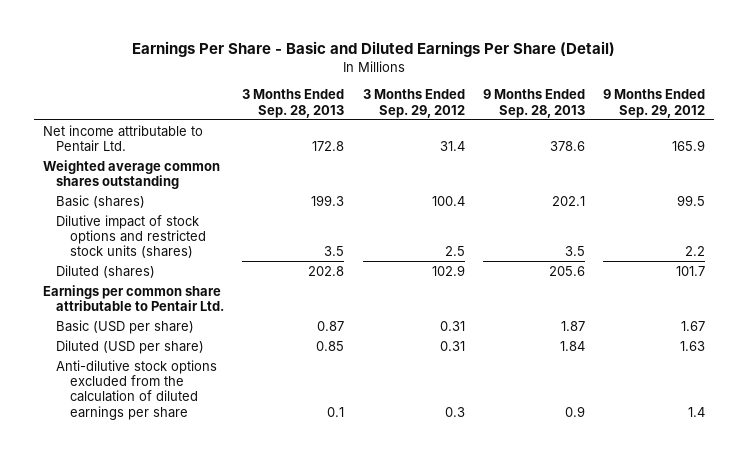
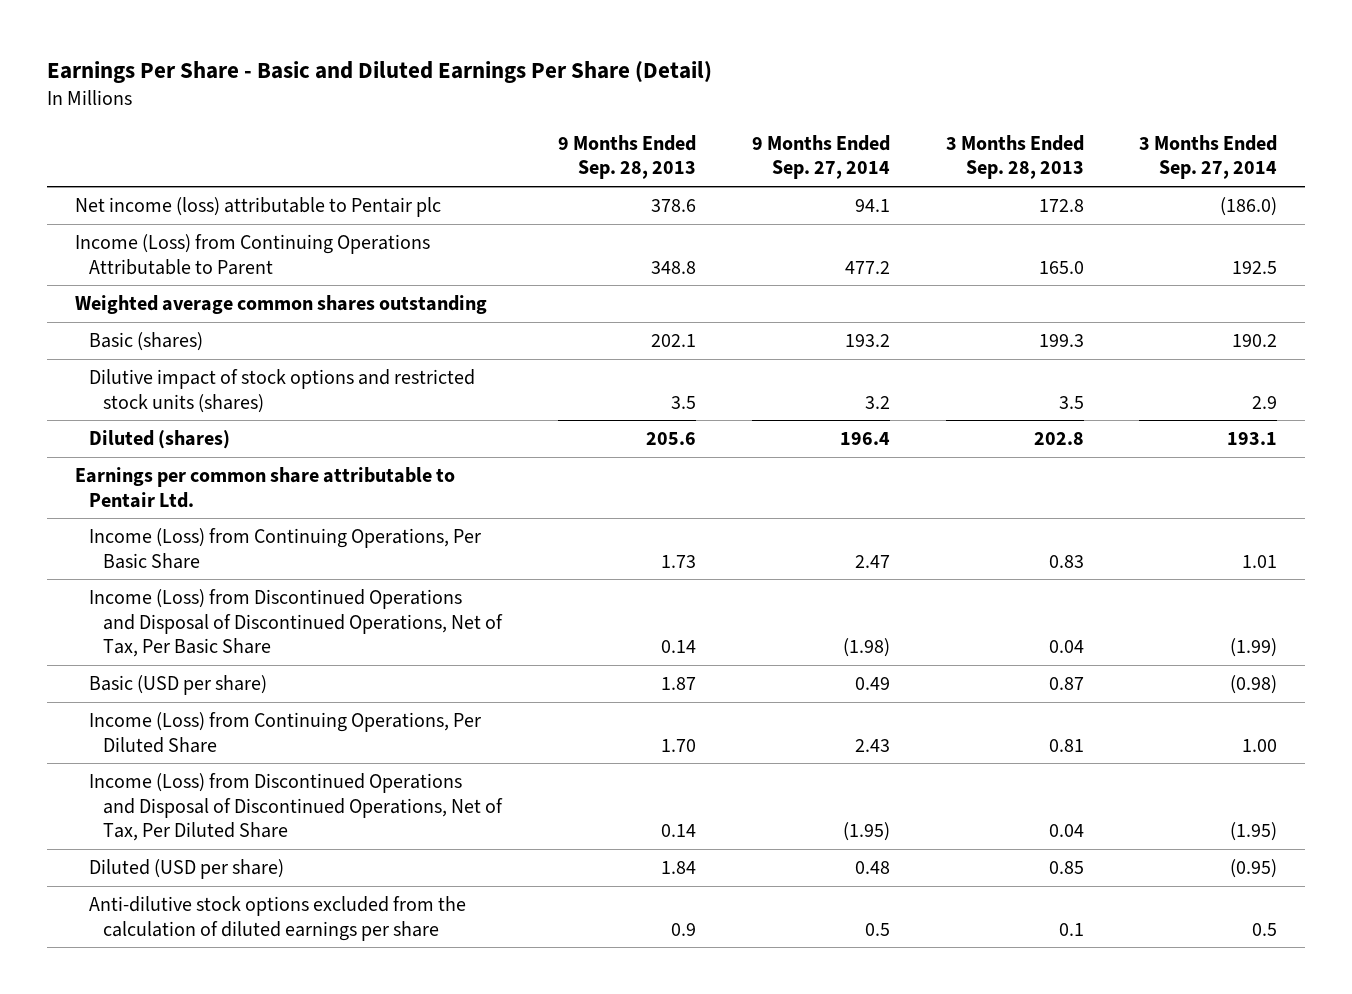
[362,89,465,118] 3 Months Ended Sep. 29, 2012 -> none
[603,89,706,118] 9 Months Ended Sep. 29, 2012 -> none
none -> [751,134,890,180] 9 Months Ended Sep. 27, 2014
none -> [1139,134,1278,180] 3 Months Ended Sep. 27, 2014
[42,124,203,152] Net income attributable to Pentair Ltd. -> [74,196,441,217] Net income (loss) attributable to Pentair plc
none -> [74,233,430,275] Income (Loss) from Continuing Operations Attributable to Parent
none -> [88,527,481,569] Income (Loss) from Continuing Operations, Per Basic Share
none -> [88,588,503,658] Income (Loss) from Discontinued Operations and Disposal of Discontinued Operations, Net of Tax, Per Basic Share
none -> [88,711,481,753] Income (Loss) from Continuing Operations, Per Diluted Share
none -> [88,772,503,842] Income (Loss) from Discontinued Operations and Disposal of Discontinued Operations, Net of Tax, Per Diluted Share

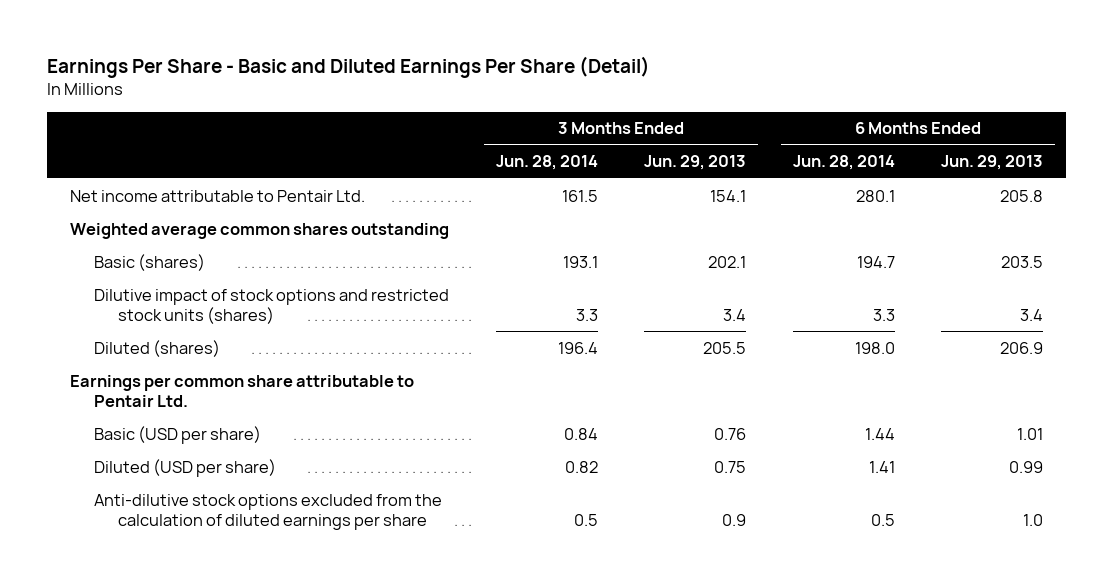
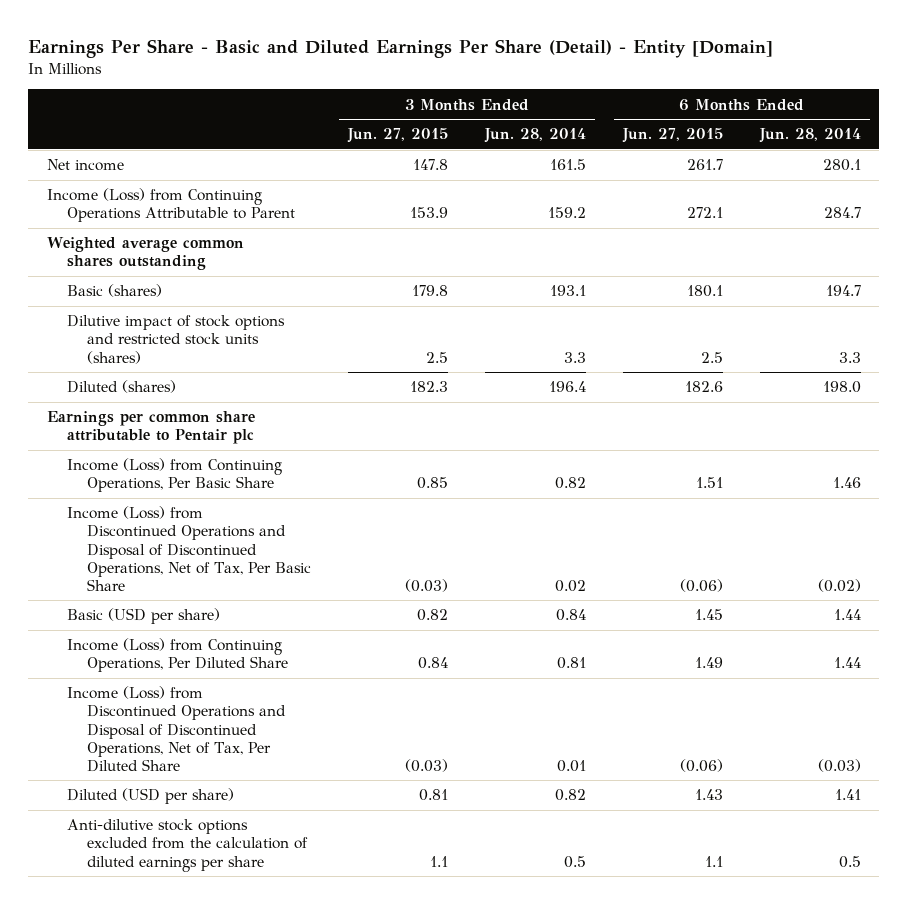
[46,55,650,78] Earnings Per Share - Basic and Diluted Earnings Per Share (Detail) -> [28,38,774,58] Earnings Per Share - Basic and Diluted Earnings Per Share (Detail) - Entity [Domain]
[644,155,747,171] Jun. 29, 2013 -> none
[941,155,1044,171] Jun. 29, 2013 -> none
none -> [346,128,448,144] Jun. 27, 2015
none -> [621,128,723,144] Jun. 27, 2015
[69,189,365,202] Net income attributable to Pentair Ltd. -> [46,159,124,172] Net income
none -> [46,188,295,223] Income (Loss) from Continuing Operations Attributable to Parent
[69,374,414,408] Earnings per common share attributable to Pentair Ltd. -> [46,411,255,445] Earnings per common share attributable to Pentair plc
none -> [66,458,282,493] Income (Loss) from Continuing Operations, Per Basic Share
none -> [66,506,311,591] Income (Loss) from Discontinued Operations and Disposal of Discontinued Operations, Net of Tax, Per Basic Share
none -> [66,638,288,673] Income (Loss) from Continuing Operations, Per Diluted Share
none -> [66,686,286,772] Income (Loss) from Discontinued Operations and Disposal of Discontinued Operations, Net of Tax, Per Diluted Share

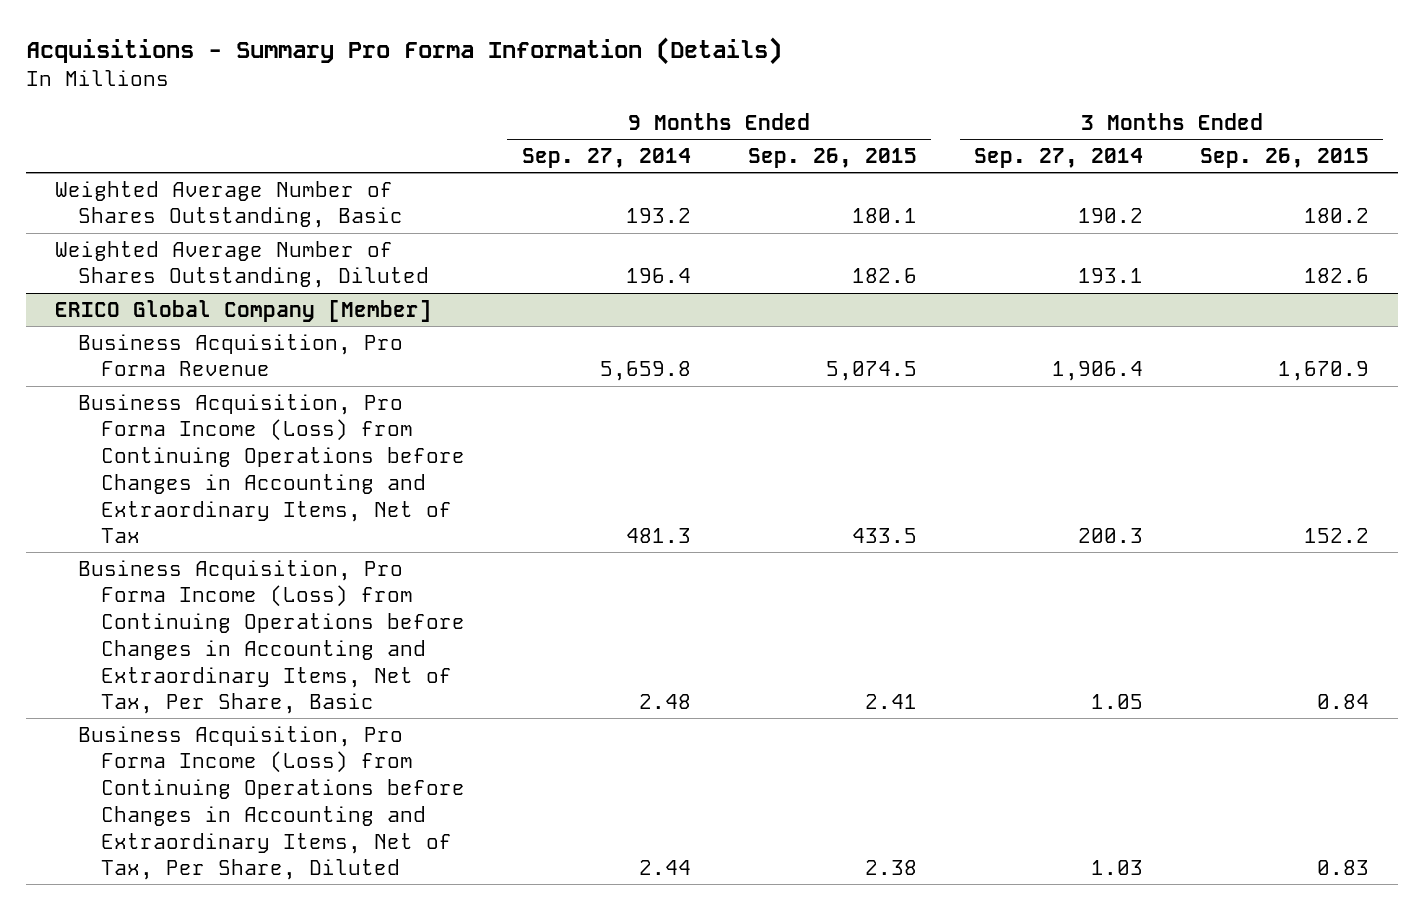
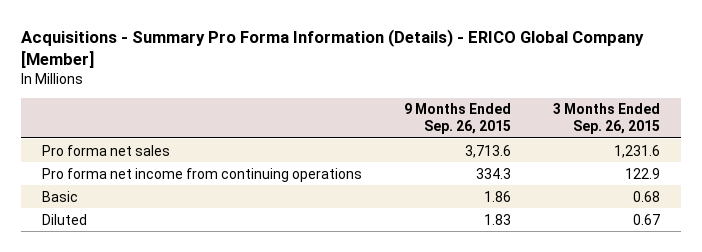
[25,37,782,66] Acquisitions - Summary Pro Forma Information (Details) -> [20,28,644,68] Acquisitions - Summary Pro Forma Information (Details) - ERICO Global Company [Member]
[521,148,691,169] Sep. 27, 2014 -> none
[974,148,1144,169] Sep. 27, 2014 -> none
[54,180,403,229] Weighted Average Number of Shares Outstanding, Basic -> none
[54,240,429,289] Weighted Average Number of Shares Outstanding, Diluted -> none
[54,299,432,322] ERICO Global Company [Member] -> none
[77,559,465,715] Business Acquisition, Pro Forma Income (Loss) from Continuing Operations before Changes in Accounting and Extraordinary Items, Net of Tax, Per Share, Basic -> none
[77,725,465,881] Business Acquisition, Pro Forma Income (Loss) from Continuing Operations before Changes in Accounting and Extraordinary Items, Net of Tax, Per Share, Diluted -> none
[77,333,403,377] Business Acquisition, Pro Forma Revenue -> [41,144,170,156] Pro forma net sales
[825,361,917,382] 5,074.5 -> [464,144,511,158] 3,713.6
[1278,361,1370,382] 1,670.9 -> [613,144,660,158] 1,231.6
[77,393,465,544] Business Acquisition, Pro Forma Income (Loss) from Continuing Operations before Changes in Accounting and Extraordinary Items, Net of Tax -> [41,167,362,182] Pro forma net income from continuing operations
[851,528,917,544] 433.5 -> [475,167,511,179] 334.3
[1304,528,1370,544] 152.2 -> [624,167,660,179] 122.9
none -> [41,190,78,202] Basic
none -> [41,213,87,225] Diluted

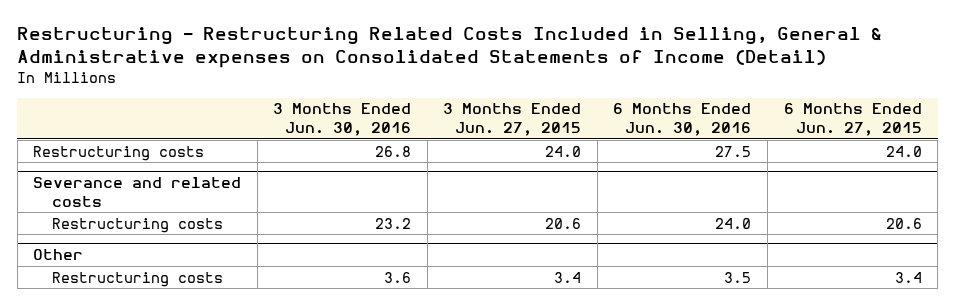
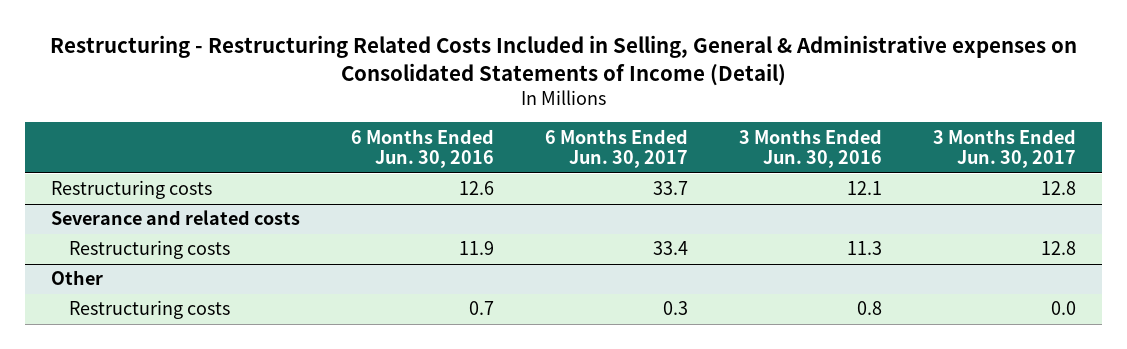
[443,103,582,136] 3 Months Ended Jun. 27, 2015 -> none
[783,103,922,136] 6 Months Ended Jun. 27, 2015 -> none
none -> [545,128,689,169] 6 Months Ended Jun. 30, 2017
none -> [933,128,1077,169] 3 Months Ended Jun. 30, 2017
[375,145,412,157] 26.8 -> [847,181,883,196] 12.1
[715,145,752,157] 27.5 -> [458,181,494,196] 12.6
[375,217,412,229] 23.2 -> [847,241,883,256] 11.3
[715,217,752,229] 24.0 -> [458,241,494,256] 11.9
[384,271,412,283] 3.6 -> [857,301,883,316] 0.8
[724,271,752,283] 3.5 -> [468,301,494,316] 0.7

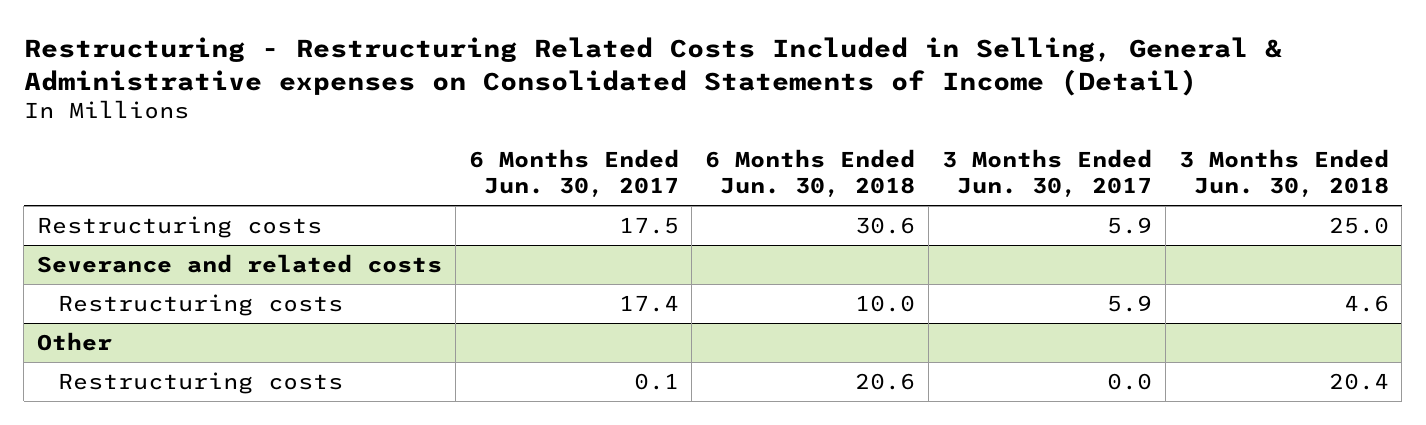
[350,128,494,169] 6 Months Ended Jun. 30, 2016 -> none
[739,128,883,169] 3 Months Ended Jun. 30, 2016 -> none
none -> [705,148,916,197] 6 Months Ended Jun. 30, 2018
none -> [1178,148,1389,197] 3 Months Ended Jun. 30, 2018
[653,181,689,196] 33.7 -> [618,217,679,235] 17.5
[1041,181,1077,196] 12.8 -> [1106,217,1152,235] 5.9
[653,241,689,256] 33.4 -> [618,295,679,313] 17.4
[1041,241,1077,256] 12.8 -> [1106,295,1152,313] 5.9
[663,301,689,316] 0.3 -> [633,373,679,391] 0.1

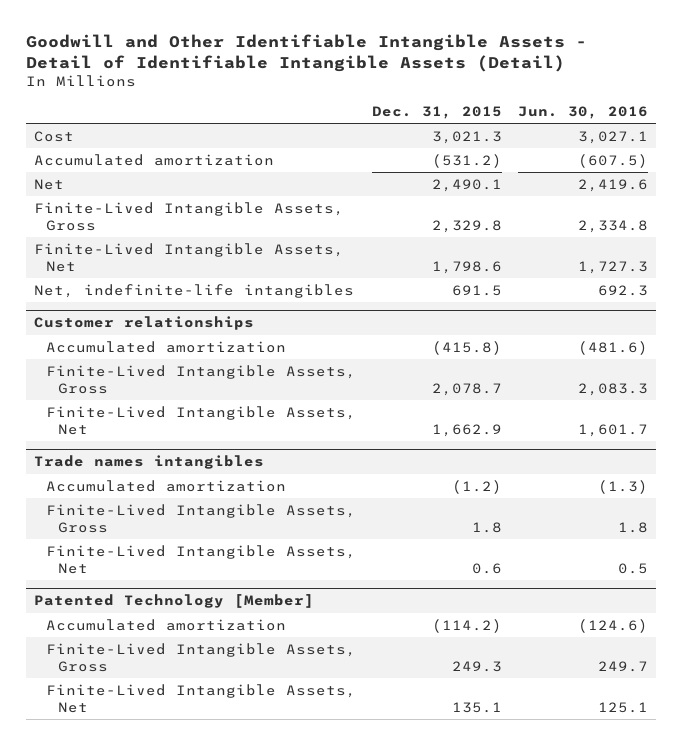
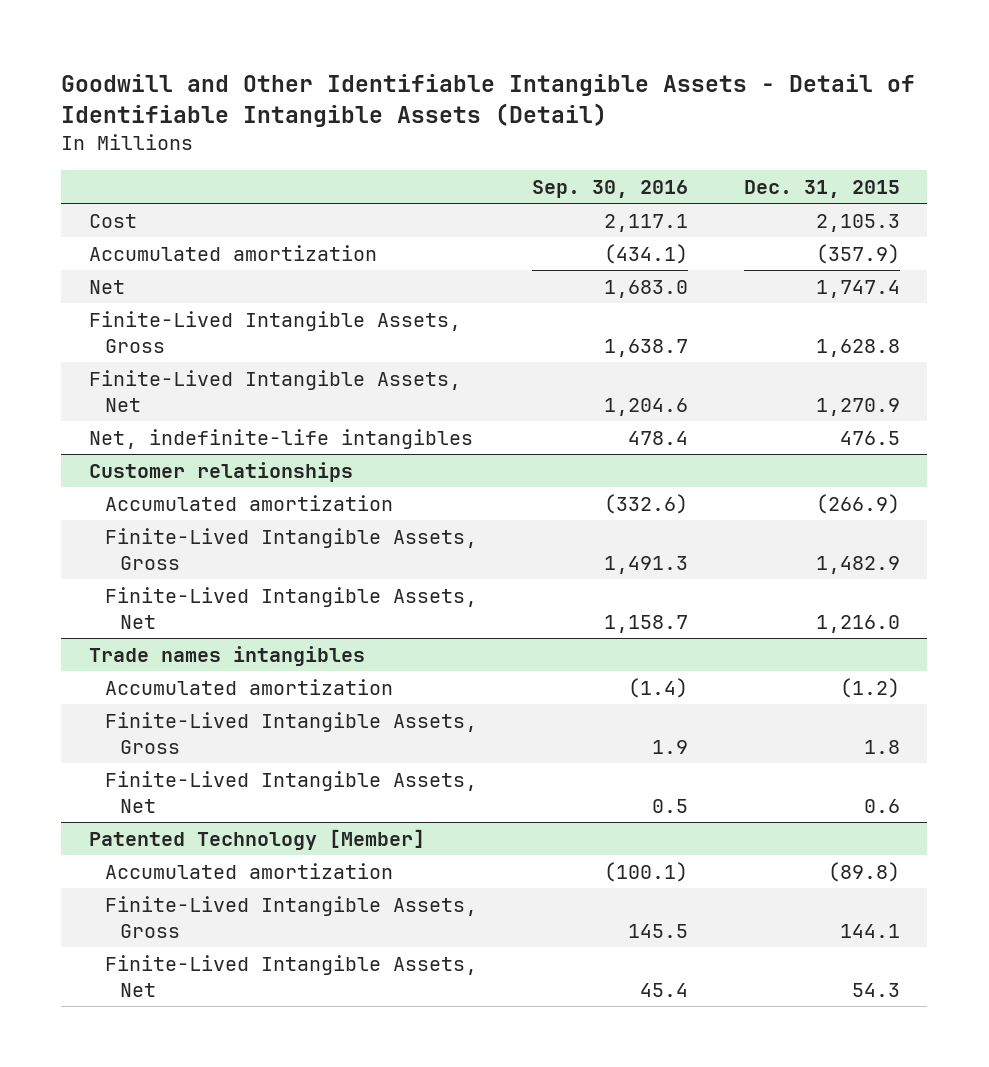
[518,105,649,119] Jun. 30, 2016 -> none
none -> [532,179,689,198] Sep. 30, 2016
[432,130,503,144] 3,021.3 -> [815,213,900,232] 2,105.3
[432,153,503,168] (531.2) -> [815,243,900,264] (357.9)
[432,178,503,192] 2,490.1 -> [815,279,900,298] 1,747.4
[432,219,503,233] 2,329.8 -> [815,338,900,357] 1,628.8
[432,260,503,274] 1,798.6 -> [815,397,900,416] 1,270.9
[452,284,503,296] 691.5 -> [839,430,900,445] 476.5
[432,340,503,355] (415.8) -> [815,493,900,514] (266.9)
[432,382,503,396] 2,078.7 -> [815,555,900,574] 1,482.9
[432,423,503,437] 1,662.9 -> [815,614,900,633] 1,216.0
[432,618,503,633] (114.2) -> [827,861,900,882] (89.8)
[452,660,503,672] 249.3 -> [839,923,900,938] 144.1
[452,701,503,713] 135.1 -> [851,982,900,997] 54.3

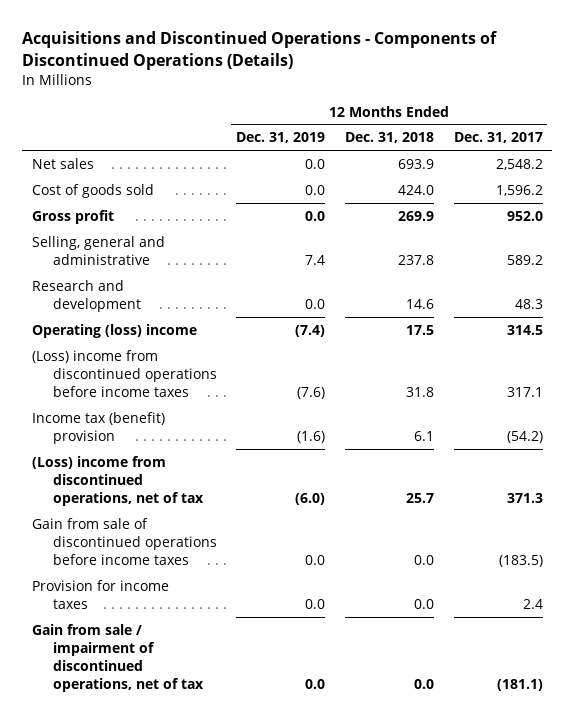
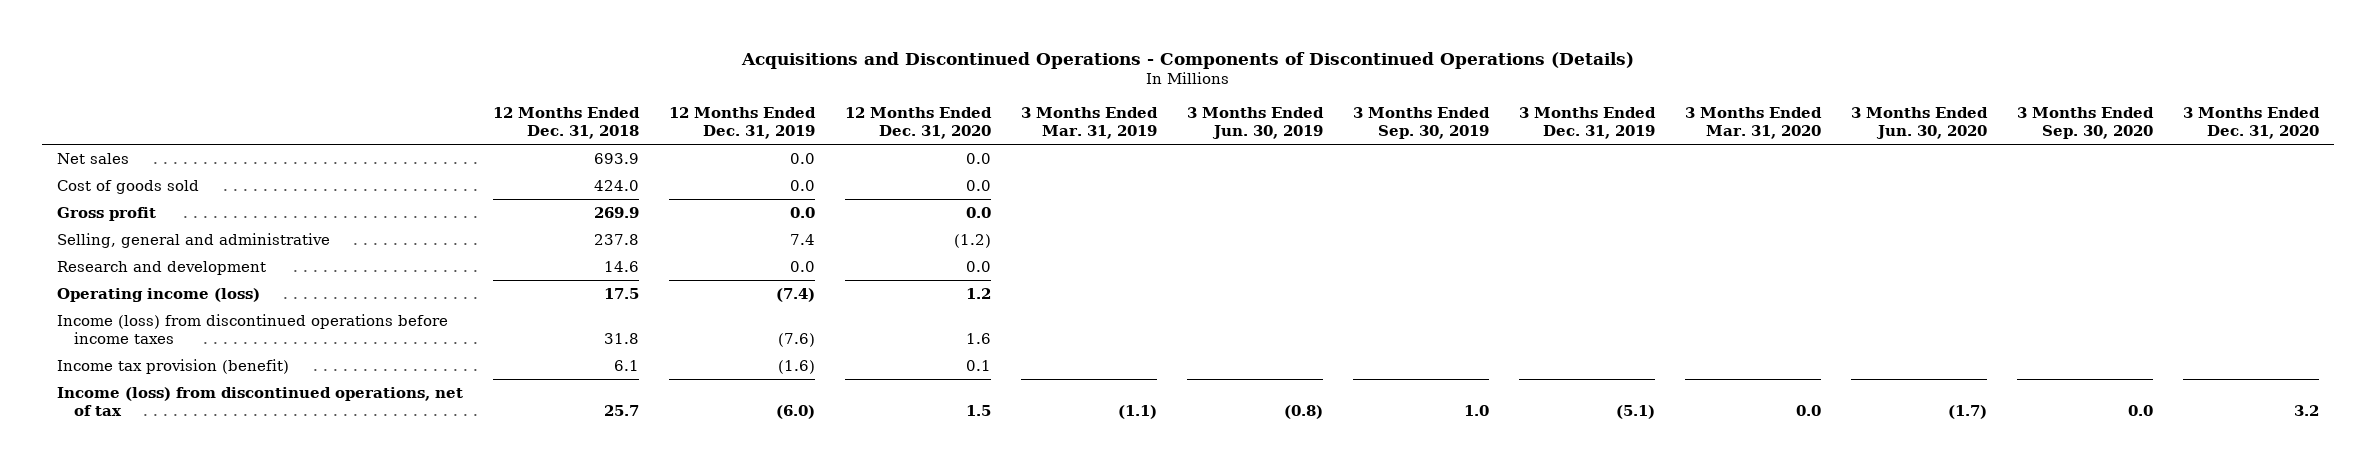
[453,132,543,144] Dec. 31, 2017 -> none
none -> [844,107,992,139] 12 Months Ended Dec. 31, 2020
none -> [1020,107,1158,139] 3 Months Ended Mar. 31, 2019
none -> [1186,107,1324,139] 3 Months Ended Jun. 30, 2019
none -> [1352,107,1490,139] 3 Months Ended Sep. 30, 2019
none -> [1518,107,1656,139] 3 Months Ended Dec. 31, 2019
none -> [1684,107,1822,139] 3 Months Ended Mar. 31, 2020
none -> [1851,107,1989,139] 3 Months Ended Jun. 30, 2020
none -> [2017,107,2155,139] 3 Months Ended Sep. 30, 2020
none -> [2183,107,2321,139] 3 Months Ended Dec. 31, 2020
[31,517,217,566] Gain from sale of discontinued operations before income taxes -> none
[31,579,169,610] Provision for income taxes -> none
[31,623,204,693] Gain from sale / impairment of discontinued operations, net of tax -> none
[31,323,197,338] Operating (loss) income -> [56,288,260,303] Operating income (loss)
[31,349,217,398] (Loss) income from discontinued operations before income taxes -> [56,314,448,344] Income (loss) from discontinued operations before income taxes
[31,411,165,445] Income tax (benefit) provision -> [56,359,289,375] Income tax provision (benefit)
[31,455,204,507] (Loss) income from discontinued operations, net of tax -> [56,387,463,416] Income (loss) from discontinued operations, net of tax

